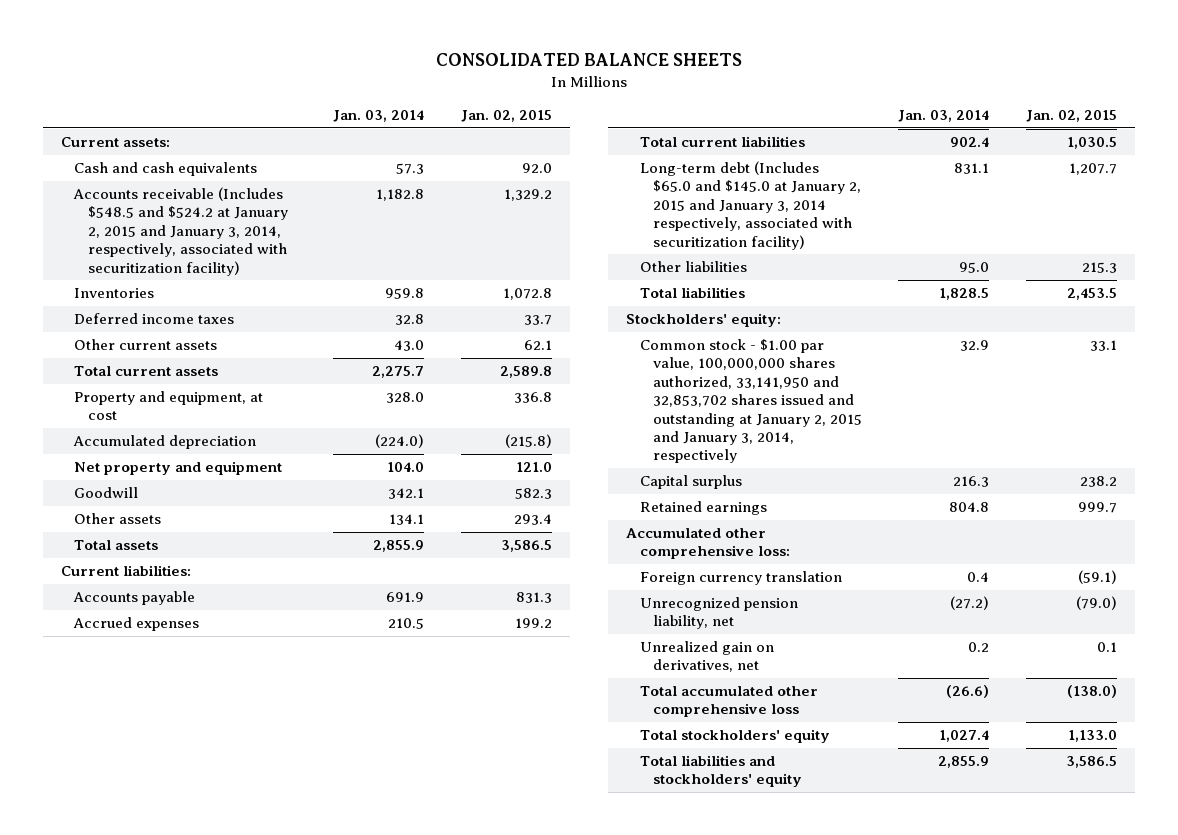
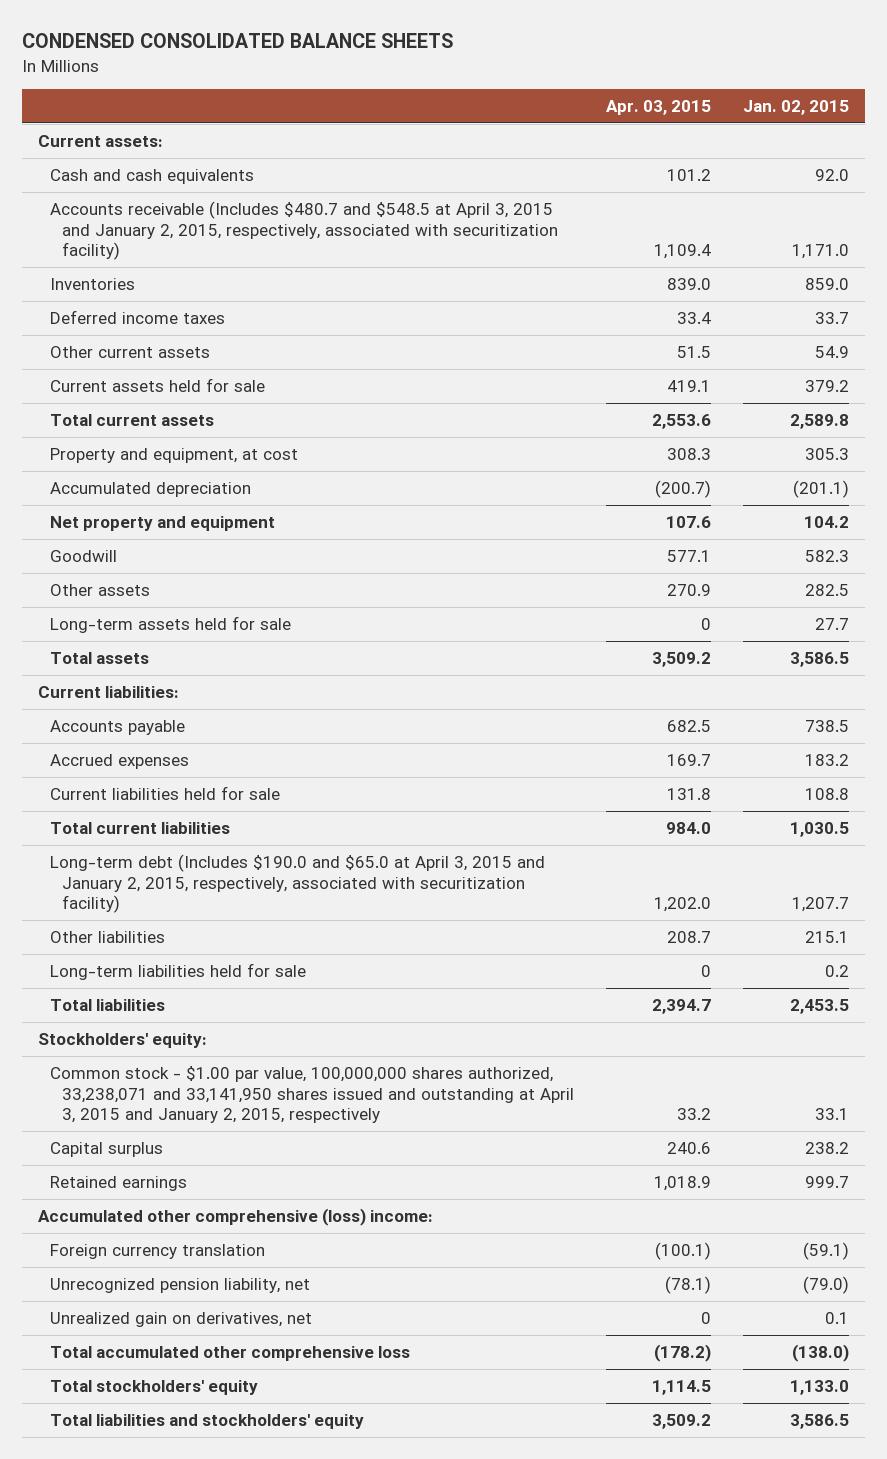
[435,53,742,67] CONSOLIDATED BALANCE SHEETS -> [21,33,453,49] CONDENSED CONSOLIDATED BALANCE SHEETS
[333,109,425,122] Jan. 03, 2014 -> none
none -> [606,99,712,115] Apr. 03, 2015
[73,187,289,276] Accounts receivable (Includes $548.5 and $524.2 at January 2, 2015 and January 3, 2014, respectively, associated with securitization facility) -> [50,201,559,261] Accounts receivable (Includes $480.7 and $548.5 at April 3, 2015 and January 2, 2015, respectively, associated with securitization facility)
[503,189,552,202] 1,329.2 -> [792,244,850,260] 1,171.0
[502,288,552,301] 1,072.8 -> [805,278,850,291] 859.0
[523,340,552,351] 62.1 -> [815,346,850,359] 54.9
none -> [50,378,266,393] Current assets held for sale
[513,392,552,404] 336.8 -> [805,448,850,461] 305.3
[504,434,552,449] (215.8) -> [793,480,850,499] (201.1)
[515,462,552,473] 121.0 -> [804,516,850,529] 104.2
[513,514,552,526] 293.4 -> [805,584,850,597] 282.5
none -> [50,616,292,634] Long-term assets held for sale
[515,592,552,604] 831.3 -> [805,720,850,733] 738.5
[514,618,552,629] 199.2 -> [805,754,850,767] 183.2
none -> [50,786,281,801] Current liabilities held for sale
[639,161,862,250] Long-term debt (Includes $65.0 and $145.0 at January 2, 2015 and January 3, 2014 respectively, associated with securitization facility) -> [50,854,546,914] Long-term debt (Includes $190.0 and $65.0 at April 3, 2015 and January 2, 2015, respectively, associated with securitization facility)
[1081,262,1117,274] 215.3 -> [805,931,850,944] 215.1
none -> [50,963,307,981] Long-term liabilities held for sale
[639,339,863,464] Common stock - $1.00 par value, 100,000,000 shares authorized, 33,141,950 and 32,853,702 shares issued and outstanding at January 2, 2015 and January 3, 2014, respectively -> [50,1066,575,1124] Common stock - $1.00 par value, 100,000,000 shares authorized, 33,238,071 and 33,141,950 shares issued and outstanding at April 3, 2015 and January 2, 2015, respectively
[625,528,790,560] Accumulated other comprehensive loss: -> [37,1208,433,1227] Accumulated other comprehensive (loss) income:

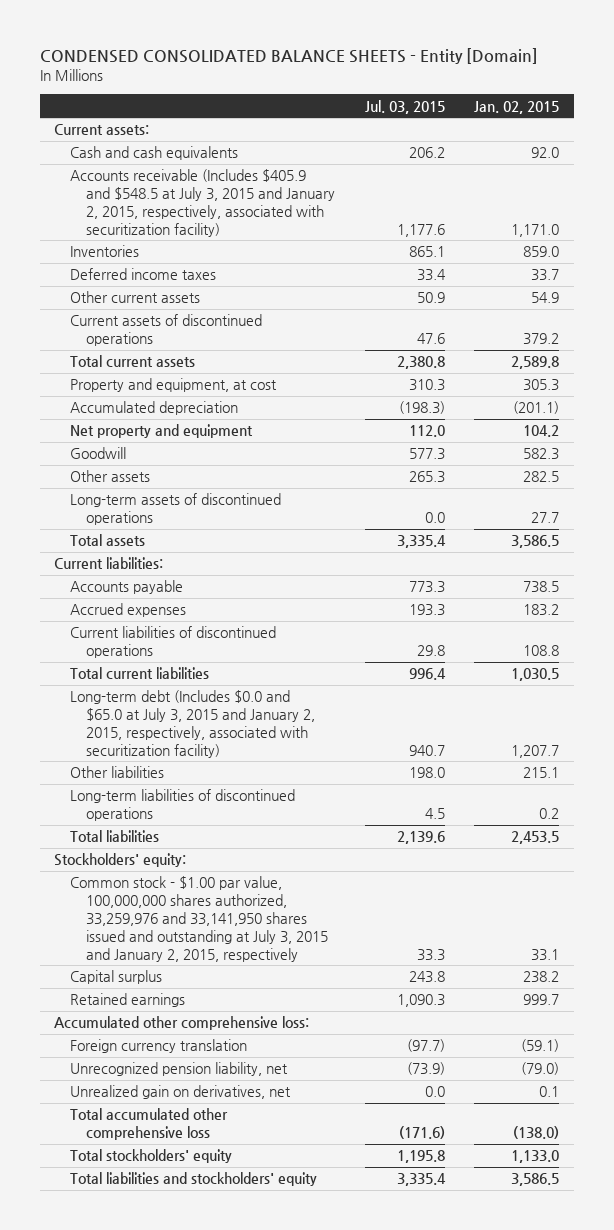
[21,33,453,49] CONDENSED CONSOLIDATED BALANCE SHEETS -> [39,48,538,65] CONDENSED CONSOLIDATED BALANCE SHEETS - Entity [Domain]
[606,99,712,115] Apr. 03, 2015 -> none
none -> [364,99,445,114] Jul. 03, 2015
[50,201,559,261] Accounts receivable (Includes $480.7 and $548.5 at April 3, 2015 and January 2, 2015, respectively, associated with securitization facility) -> [70,169,336,237] Accounts receivable (Includes $405.9 and $548.5 at July 3, 2015 and January 2, 2015, respectively, associated with securitization facility)
[50,378,266,393] Current assets held for sale -> [70,314,263,347] Current assets of discontinued operations
[50,616,292,634] Long-term assets held for sale -> [70,493,282,526] Long-term assets of discontinued operations
[50,786,281,801] Current liabilities held for sale -> [70,626,277,659] Current liabilities of discontinued operations
[50,854,546,914] Long-term debt (Includes $190.0 and $65.0 at April 3, 2015 and January 2, 2015, respectively, associated with securitization facility) -> [70,690,316,758] Long-term debt (Includes $0.0 and $65.0 at July 3, 2015 and January 2, 2015, respectively, associated with securitization facility)
[50,963,307,981] Long-term liabilities held for sale -> [70,789,296,822] Long-term liabilities of discontinued operations
[50,1066,575,1124] Common stock - $1.00 par value, 100,000,000 shares authorized, 33,238,071 and 33,141,950 shares issued and outstanding at April 3, 2015 and January 2, 2015, respectively -> [70,876,329,962] Common stock - $1.00 par value, 100,000,000 shares authorized, 33,259,976 and 33,141,950 shares issued and outstanding at July 3, 2015 and January 2, 2015, respectively
[37,1208,433,1227] Accumulated other comprehensive (loss) income: -> [54,1016,310,1031] Accumulated other comprehensive loss:

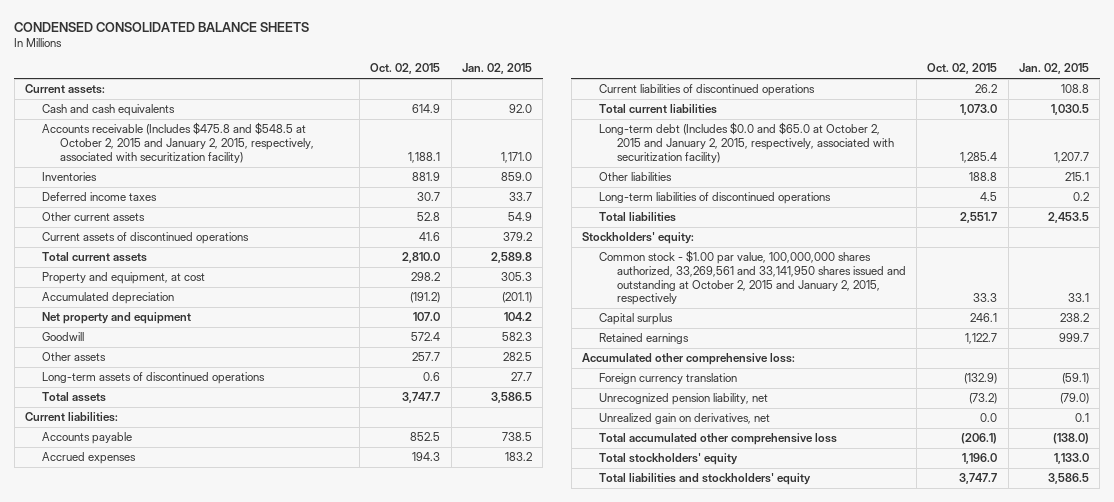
[39,48,538,65] CONDENSED CONSOLIDATED BALANCE SHEETS - Entity [Domain] -> [14,21,310,32] CONDENSED CONSOLIDATED BALANCE SHEETS
[364,99,445,114] Jul. 03, 2015 -> none
none -> [370,63,441,75] Oct. 02, 2015
[70,169,336,237] Accounts receivable (Includes $405.9 and $548.5 at July 3, 2015 and January 2, 2015, respectively, associated with securitization facility) -> [42,122,314,163] Accounts receivable (Includes $475.8 and $548.5 at October 2, 2015 and January 2, 2015, respectively, associated with securitization facility)
[70,690,316,758] Long-term debt (Includes $0.0 and $65.0 at July 3, 2015 and January 2, 2015, respectively, associated with securitization facility) -> [599,122,894,163] Long-term debt (Includes $0.0 and $65.0 at October 2, 2015 and January 2, 2015, respectively, associated with securitization facility)
[70,876,329,962] Common stock - $1.00 par value, 100,000,000 shares authorized, 33,259,976 and 33,141,950 shares issued and outstanding at July 3, 2015 and January 2, 2015, respectively -> [599,250,906,306] Common stock - $1.00 par value, 100,000,000 shares authorized, 33,269,561 and 33,141,950 shares issued and outstanding at October 2, 2015 and January 2, 2015, respectively

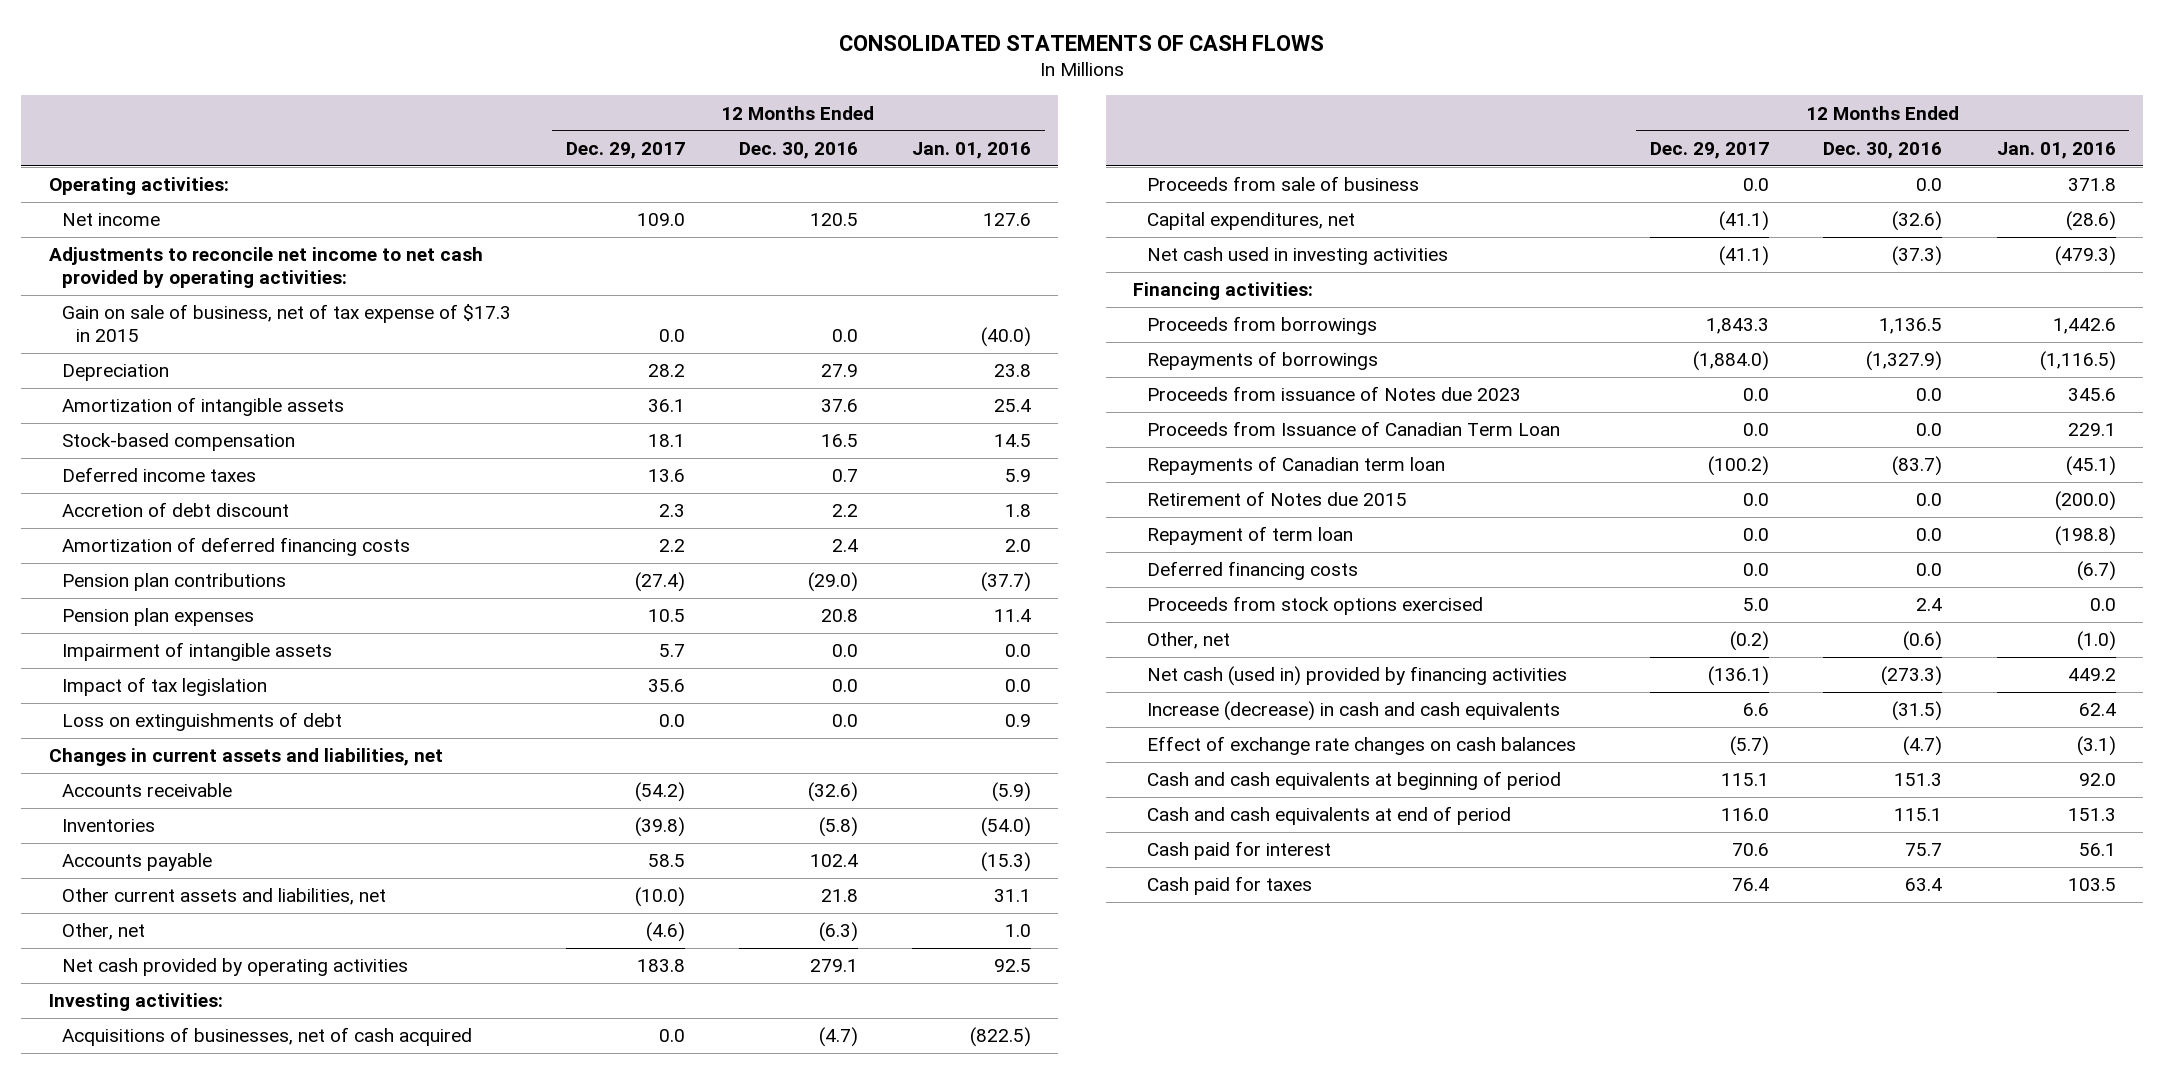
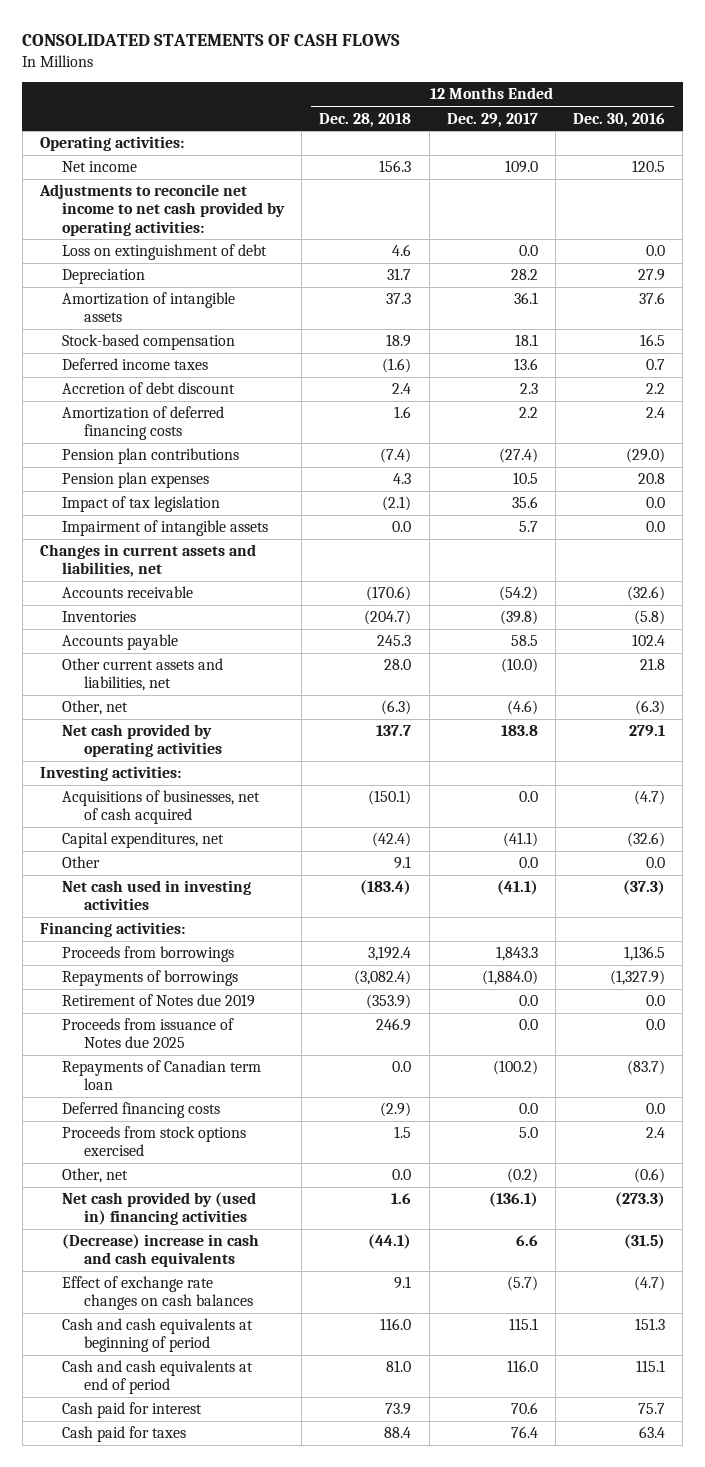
[912,141,1032,159] Jan. 01, 2016 -> none
none -> [319,112,412,127] Dec. 28, 2018
[62,304,512,342] Gain on sale of business, net of tax expense of $17.3 in 2015 -> none
none -> [62,244,268,261] Loss on extinguishment of debt
[62,712,343,732] Loss on extinguishments of debt -> none
[62,642,333,662] Impairment of intangible assets -> [62,520,269,537] Impairment of intangible assets
[1146,176,1419,192] Proceeds from sale of business -> none
none -> [62,856,101,869] Other
[1146,421,1560,437] Proceeds from Issuance of Canadian Term Loan -> none
none -> [62,994,256,1008] Retirement of Notes due 2019
[1146,386,1521,402] Proceeds from issuance of Notes due 2023 -> [62,1018,235,1049] Proceeds from issuance of Notes due 2025
[1146,491,1407,507] Retirement of Notes due 2015 -> none
[1146,526,1353,546] Repayment of term loan -> none
[1146,666,1567,687] Net cash (used in) provided by financing activities -> [62,1192,257,1226] Net cash provided by (used in) financing activities
[1146,701,1560,722] Increase (decrease) in cash and cash equivalents -> [62,1234,260,1268] (Decrease) increase in cash and cash equivalents

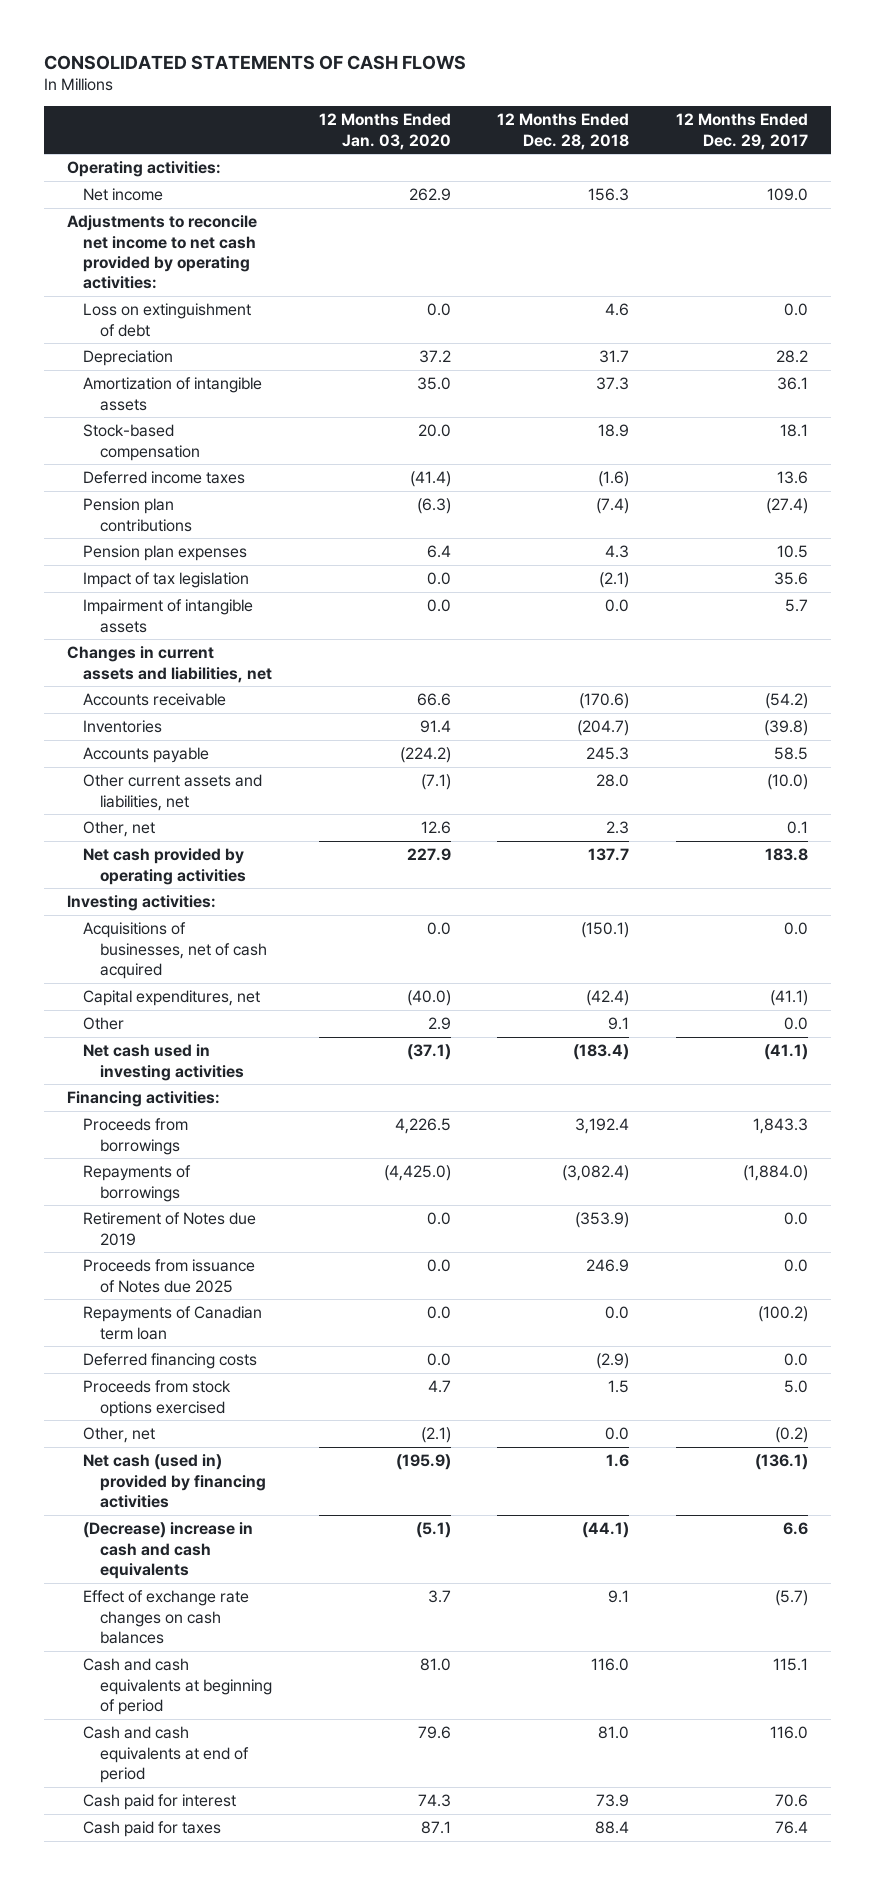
[572,112,665,127] Dec. 30, 2016 -> none
none -> [318,113,451,150] 12 Months Ended Jan. 03, 2020
[62,382,236,395] Accretion of debt discount -> none
[62,406,225,441] Amortization of deferred financing costs -> none
[381,700,412,716] (6.3) -> [606,821,630,835] 2.3
[506,700,538,716] (4.6) -> [786,821,808,835] 0.1
[62,1192,257,1226] Net cash provided by (used in) financing activities -> [83,1454,267,1508] Net cash (used in) provided by financing activities

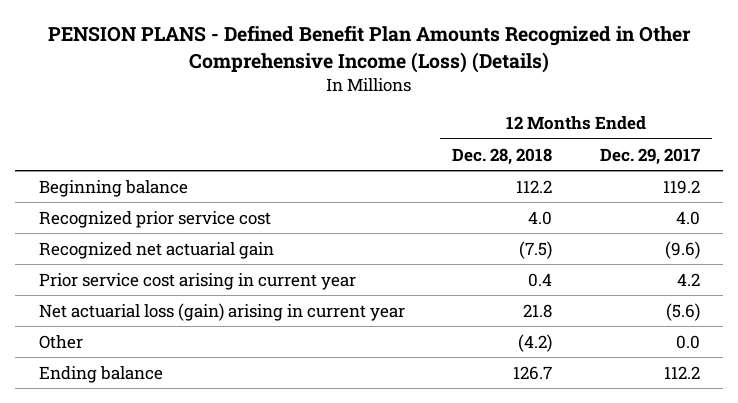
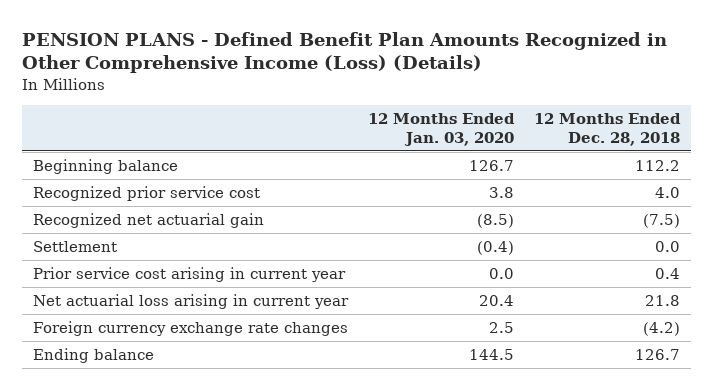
[599,147,700,165] Dec. 29, 2017 -> none
none -> [367,113,515,146] 12 Months Ended Jan. 03, 2020
none -> [32,241,117,253] Settlement
[38,302,405,321] Net actuarial loss (gain) arising in current year -> [32,294,349,310] Net actuarial loss arising in current year
[38,334,83,349] Other -> [32,321,348,337] Foreign currency exchange rate changes

